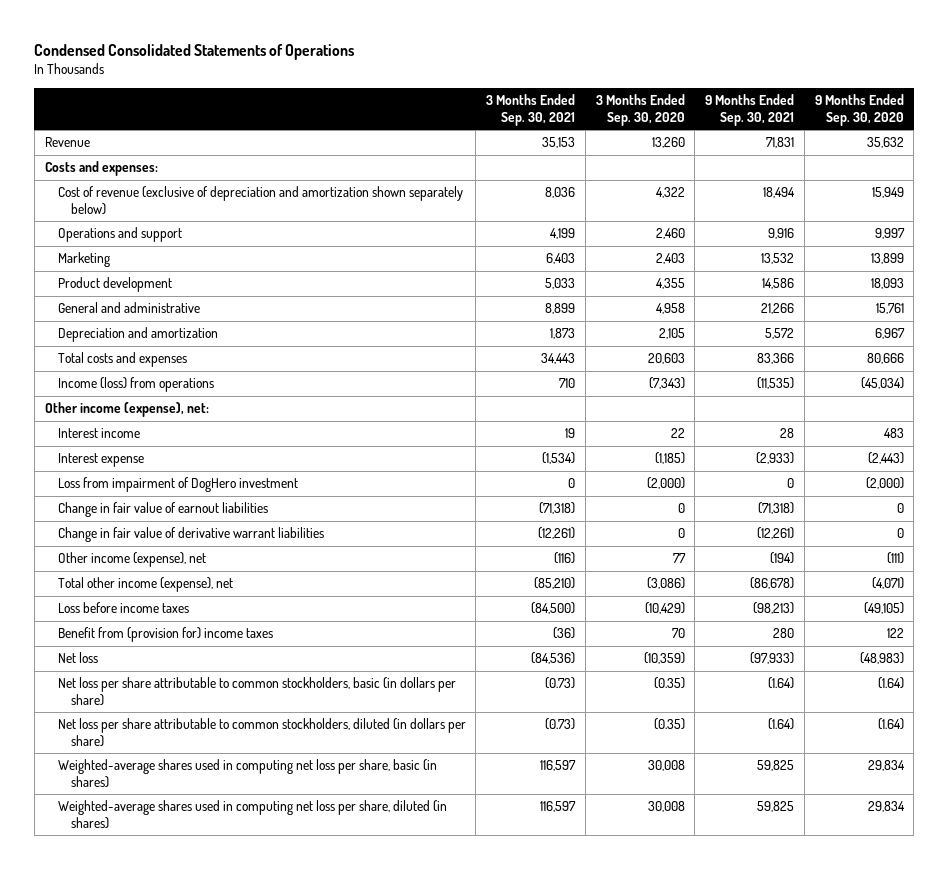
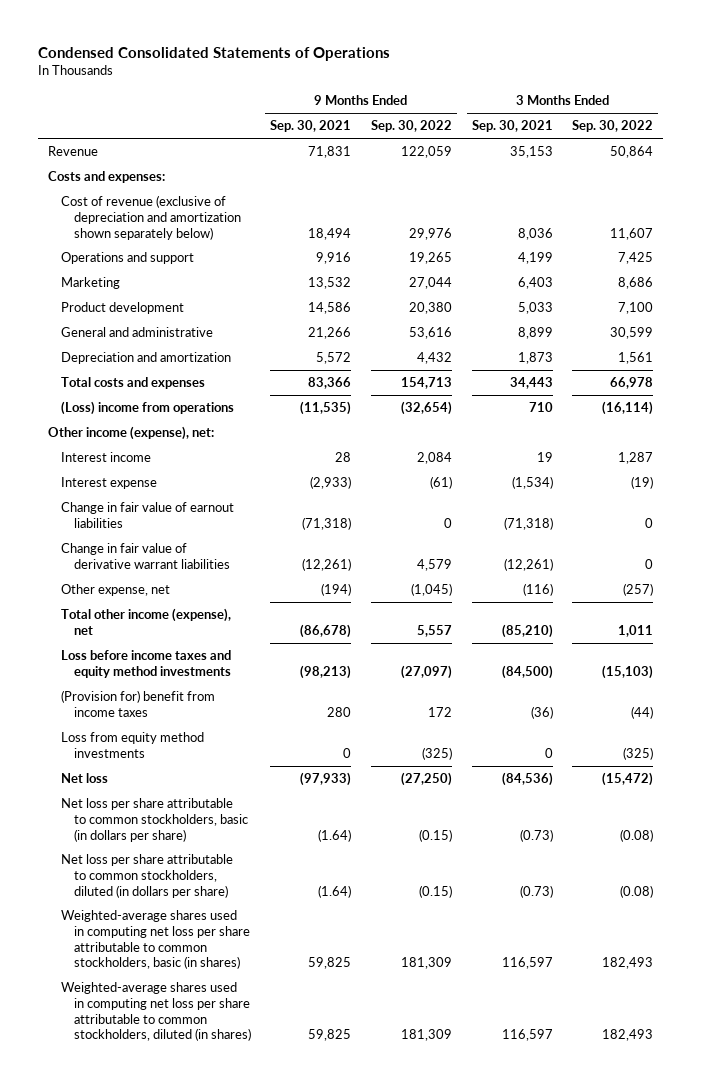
[595,94,685,126] 3 Months Ended Sep. 30, 2020 -> none
[814,94,904,126] 9 Months Ended Sep. 30, 2020 -> none
none -> [371,120,453,133] Sep. 30, 2022
none -> [572,120,654,133] Sep. 30, 2022
[57,377,214,393] Income (loss) from operations -> [60,401,234,416] (Loss) income from operations
[57,477,298,493] Loss from impairment of DogHero investment -> none
[57,552,206,568] Other income (expense), net -> [60,584,170,597] Other expense, net
[57,602,189,614] Loss before income taxes -> [60,650,231,678] Loss before income taxes and equity method investments
[57,627,273,643] Benefit from (provision for) income taxes -> [60,690,215,717] (Provision for) benefit from income taxes
none -> [60,732,204,758] Loss from equity method investments
[57,759,437,788] Weighted-average shares used in computing net loss per share, basic (in shares) -> [60,910,250,970] Weighted-average shares used in computing net loss per share attributable to common stockholders, basic (in shares)
[57,800,447,829] Weighted-average shares used in computing net loss per share, diluted (in shares) -> [60,982,251,1042] Weighted-average shares used in computing net loss per share attributable to common stockholders, diluted (in shares)

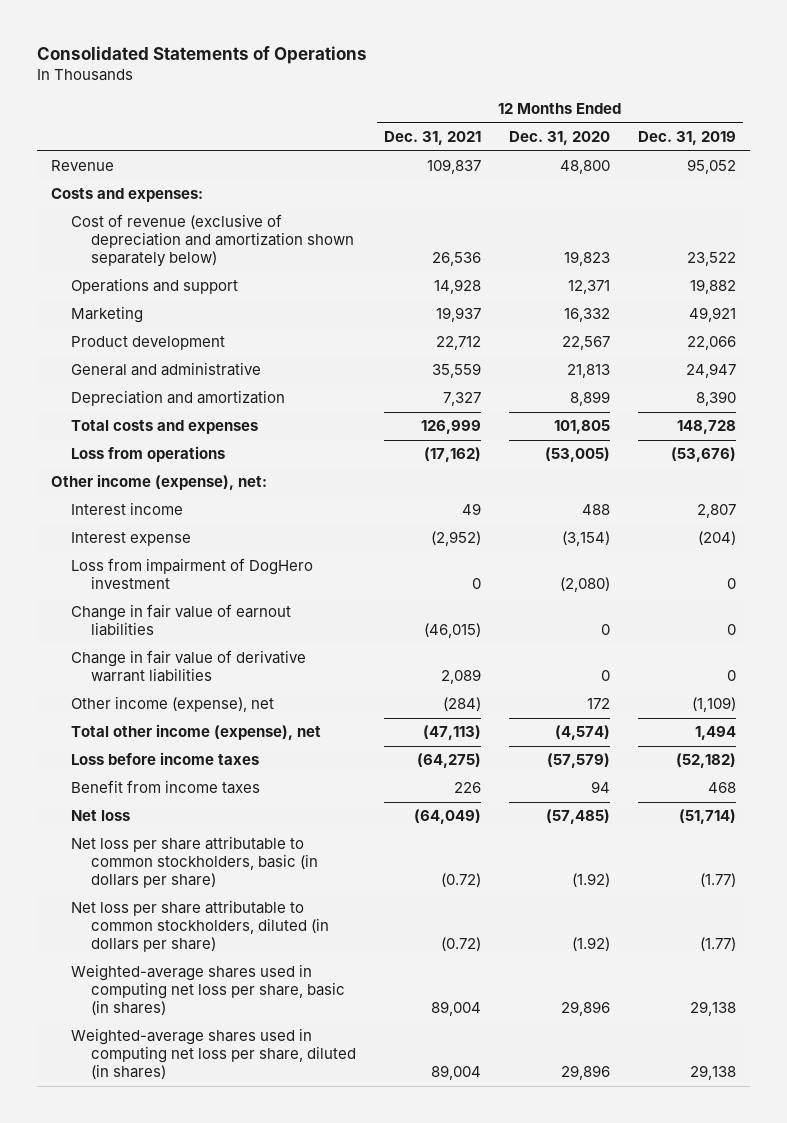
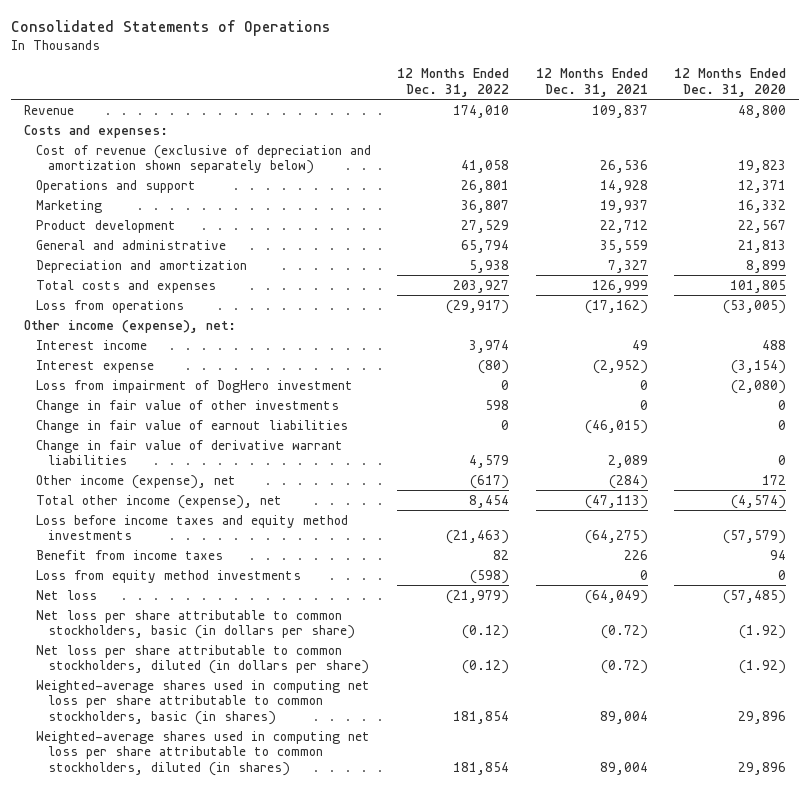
[638,131,737,146] Dec. 31, 2019 -> none
none -> [397,68,510,97] 12 Months Ended Dec. 31, 2022
none -> [36,399,340,413] Change in fair value of other investments
[71,752,260,766] Loss before income taxes -> [36,514,349,541] Loss before income taxes and equity method investments
none -> [36,569,302,583] Loss from equity method investments
[71,964,346,1016] Weighted-average shares used in computing net loss per share, basic (in shares) -> [36,679,371,725] Weighted-average shares used in computing net loss per share attributable to common stockholders, basic (in shares)
[71,1028,357,1080] Weighted-average shares used in computing net loss per share, diluted (in shares) -> [36,730,371,776] Weighted-average shares used in computing net loss per share attributable to common stockholders, diluted (in shares)

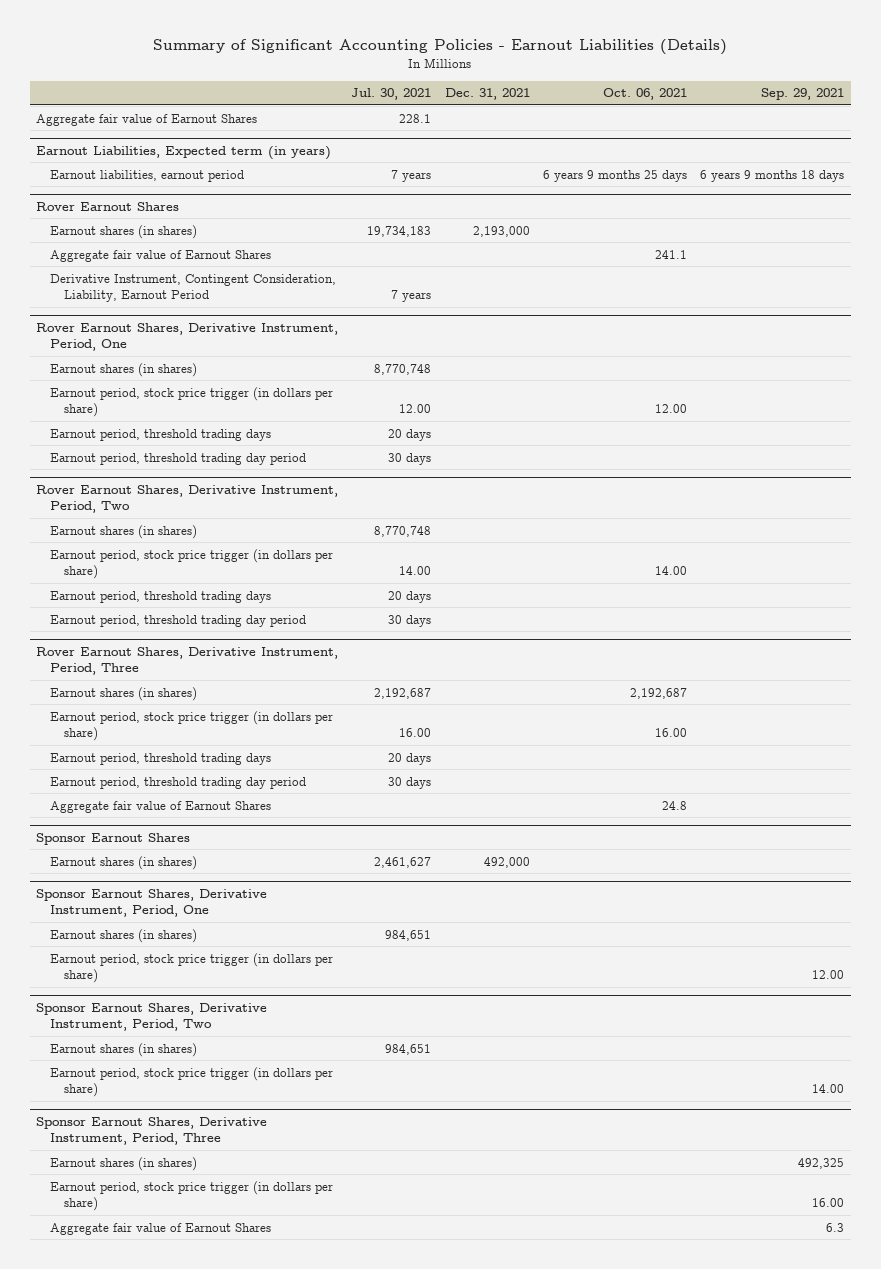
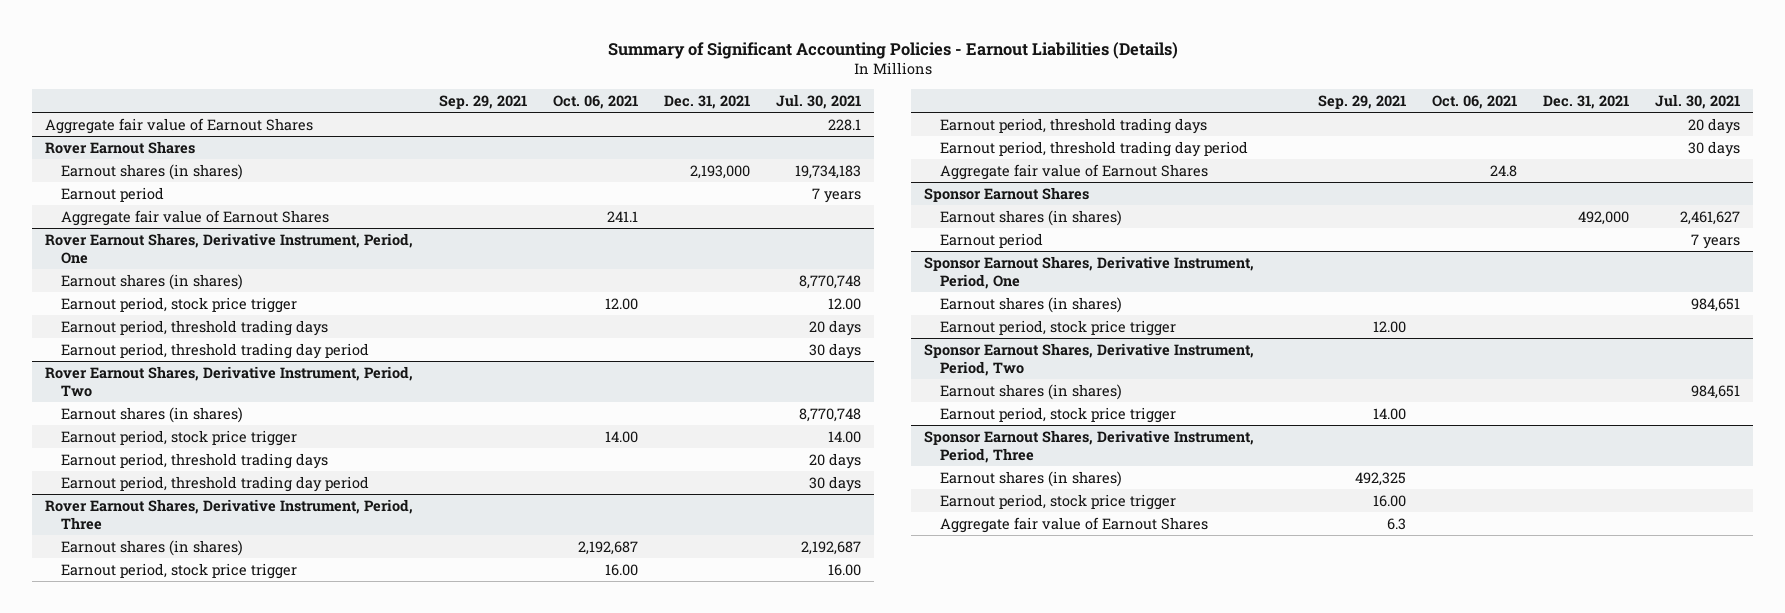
[36,145,332,160] Earnout Liabilities, Expected term (in years) -> none
[50,169,245,182] Earnout liabilities, earnout period -> none
none -> [61,186,165,202] Earnout period
[50,273,337,303] Derivative Instrument, Contingent Consideration, Liability, Earnout Period -> none
[50,386,334,418] Earnout period, stock price trigger (in dollars per share) -> [61,296,298,313] Earnout period, stock price trigger
[50,548,334,580] Earnout period, stock price trigger (in dollars per share) -> [61,429,298,446] Earnout period, stock price trigger
[50,710,334,742] Earnout period, stock price trigger (in dollars per share) -> [61,562,298,579] Earnout period, stock price trigger
none -> [939,232,1043,248] Earnout period
[50,952,334,984] Earnout period, stock price trigger (in dollars per share) -> [939,319,1176,336] Earnout period, stock price trigger
[50,1066,334,1098] Earnout period, stock price trigger (in dollars per share) -> [939,406,1176,423] Earnout period, stock price trigger
[50,1180,334,1212] Earnout period, stock price trigger (in dollars per share) -> [939,493,1176,510] Earnout period, stock price trigger

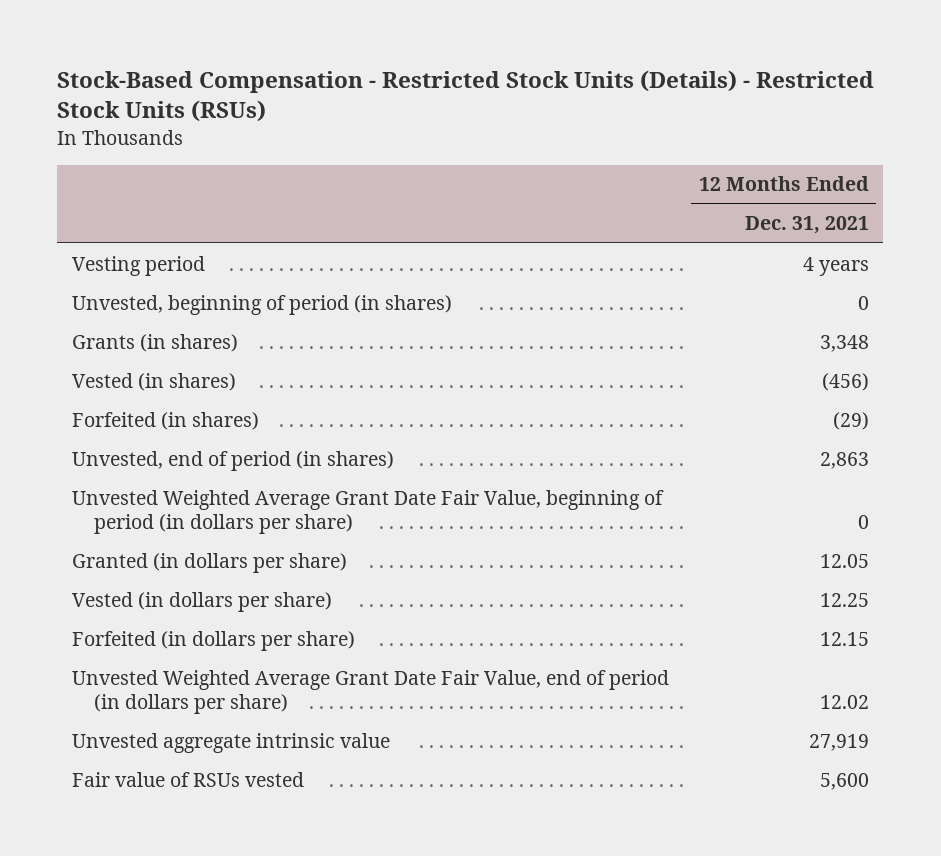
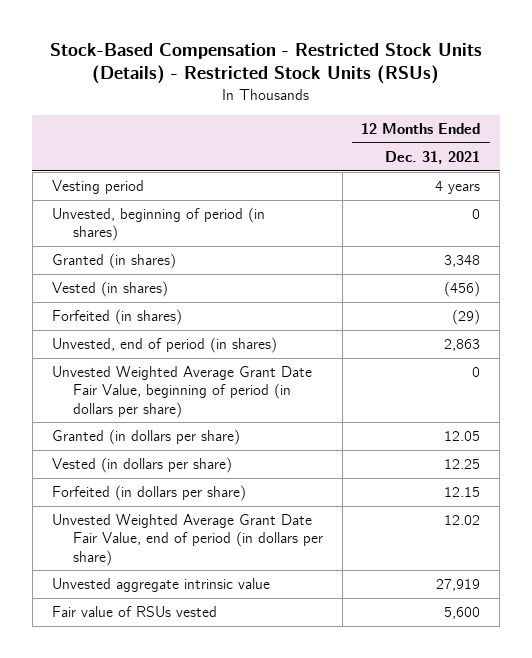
[72,333,239,352] Grants (in shares) -> [51,253,176,270] Granted (in shares)

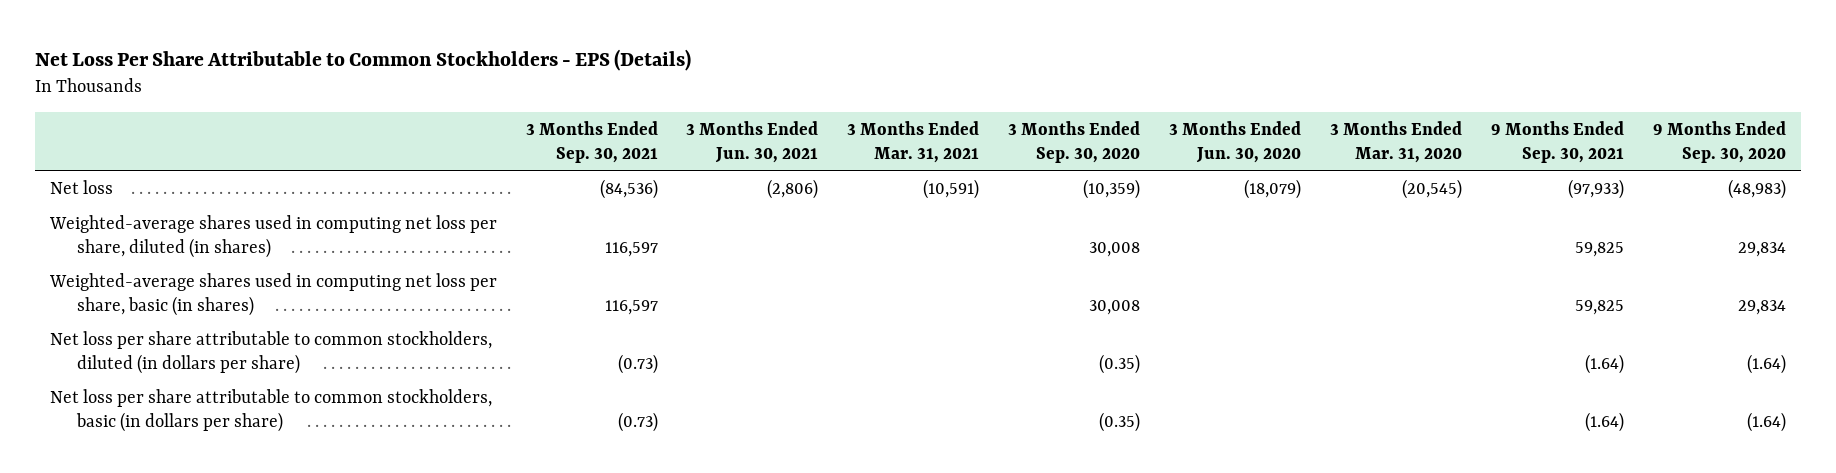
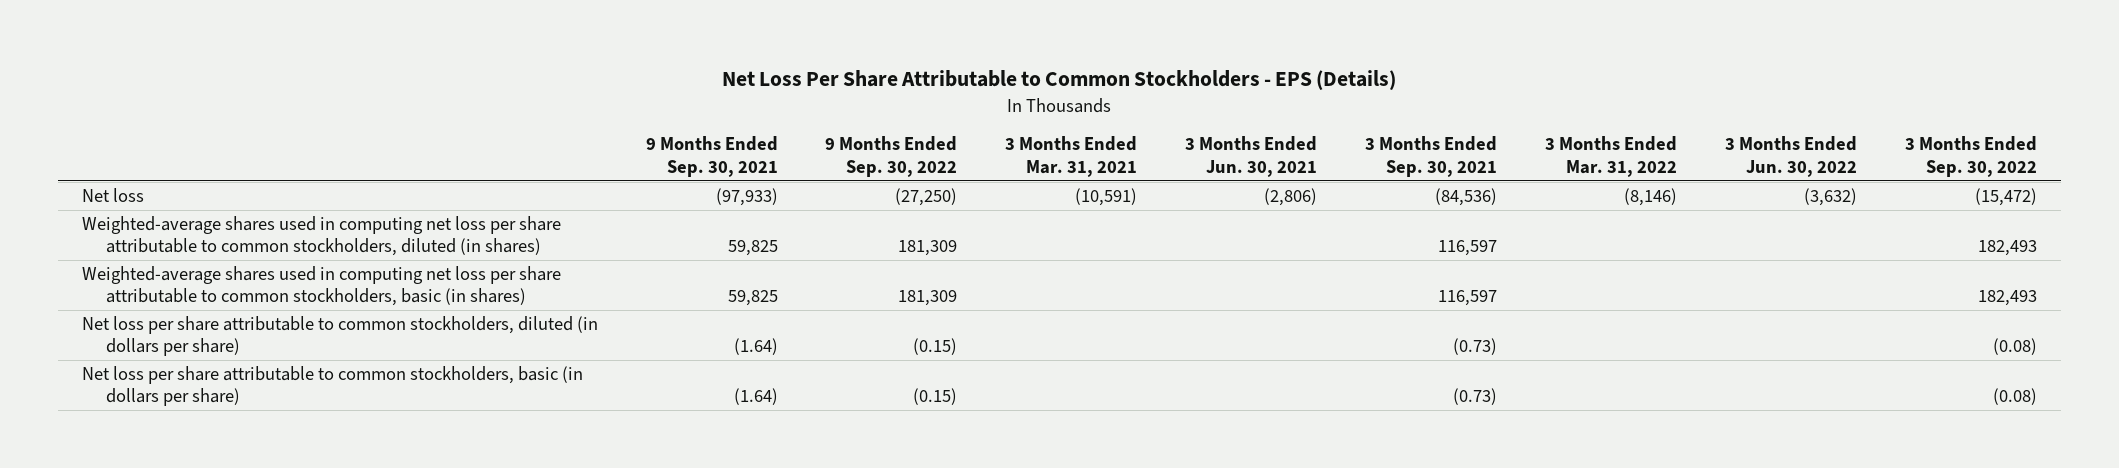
[1008,120,1141,163] 3 Months Ended Sep. 30, 2020 -> none
[1169,120,1302,163] 3 Months Ended Jun. 30, 2020 -> none
[1330,120,1463,163] 3 Months Ended Mar. 31, 2020 -> none
[1653,120,1787,163] 9 Months Ended Sep. 30, 2020 -> none
none -> [825,136,958,177] 9 Months Ended Sep. 30, 2022
none -> [1545,136,1678,177] 3 Months Ended Mar. 31, 2022
none -> [1725,136,1858,177] 3 Months Ended Jun. 30, 2022
none -> [1904,136,2037,177] 3 Months Ended Sep. 30, 2022
[48,214,497,258] Weighted-average shares used in computing net loss per share, diluted (in shares) -> [81,216,561,257] Weighted-average shares used in computing net loss per share attributable to common stockholders, diluted (in shares)
[48,272,497,316] Weighted-average shares used in computing net loss per share, basic (in shares) -> [81,266,561,307] Weighted-average shares used in computing net loss per share attributable to common stockholders, basic (in shares)

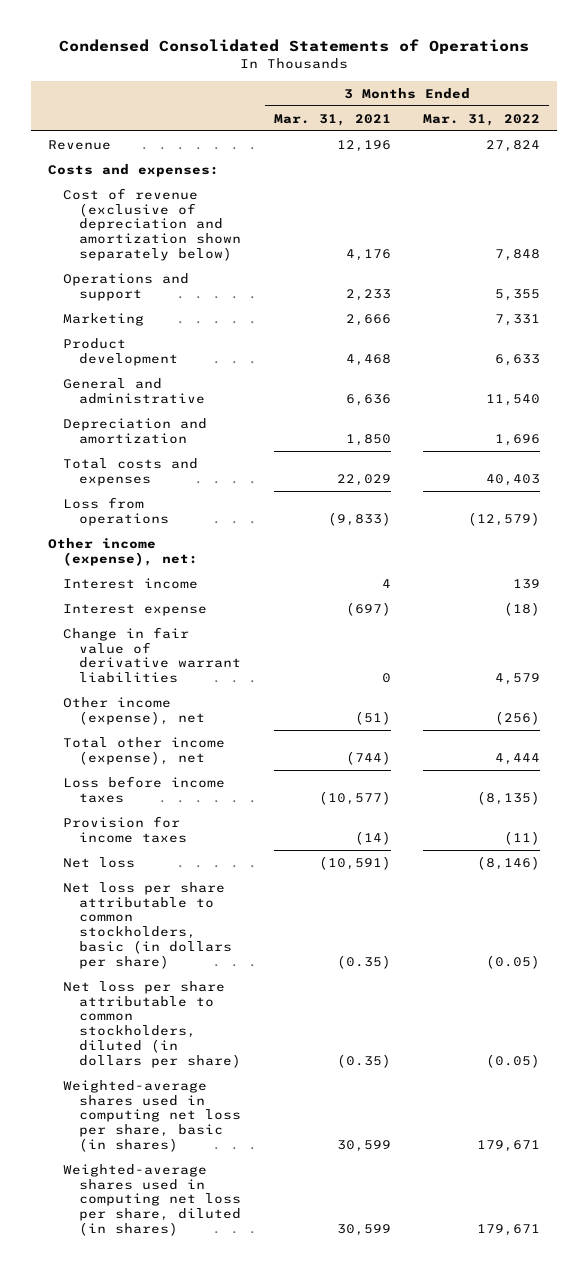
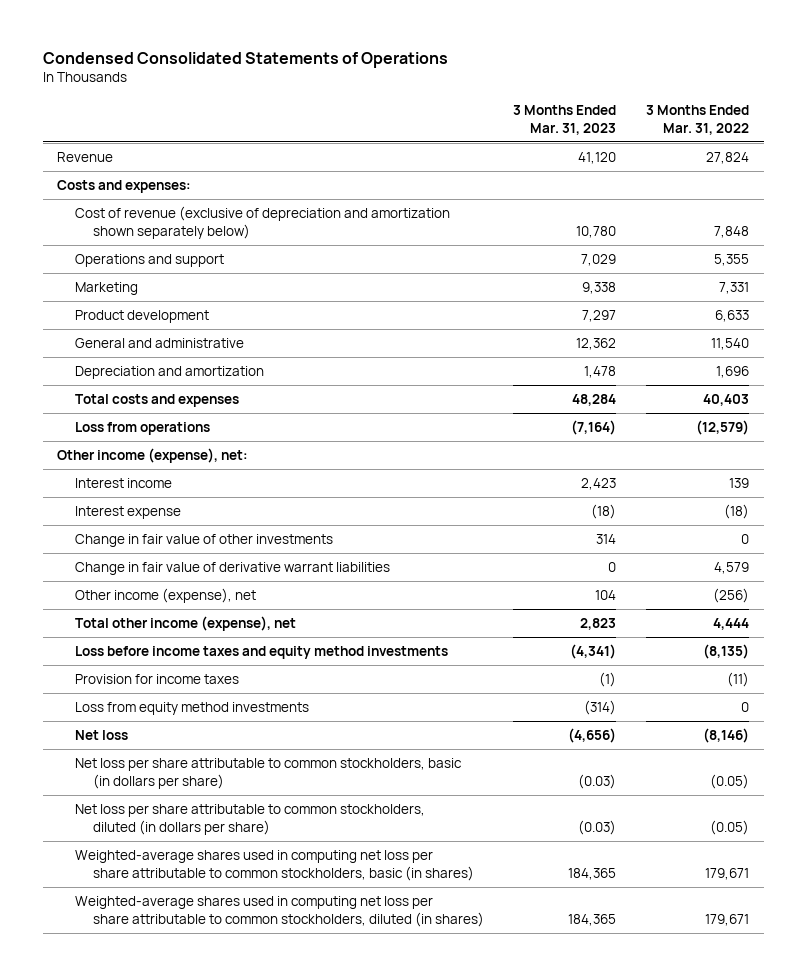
[273,113,391,126] Mar. 31, 2021 -> none
none -> [513,105,617,135] 3 Months Ended Mar. 31, 2023
none -> [75,534,334,548] Change in fair value of other investments
[63,775,226,803] Loss before income taxes -> [75,646,449,660] Loss before income taxes and equity method investments
none -> [75,702,310,716] Loss from equity method investments
[63,1079,241,1152] Weighted-average shares used in computing net loss per share, basic (in shares) -> [75,850,474,881] Weighted-average shares used in computing net loss per share attributable to common stockholders, basic (in shares)
[63,1163,241,1236] Weighted-average shares used in computing net loss per share, diluted (in shares) -> [75,896,484,927] Weighted-average shares used in computing net loss per share attributable to common stockholders, diluted (in shares)

